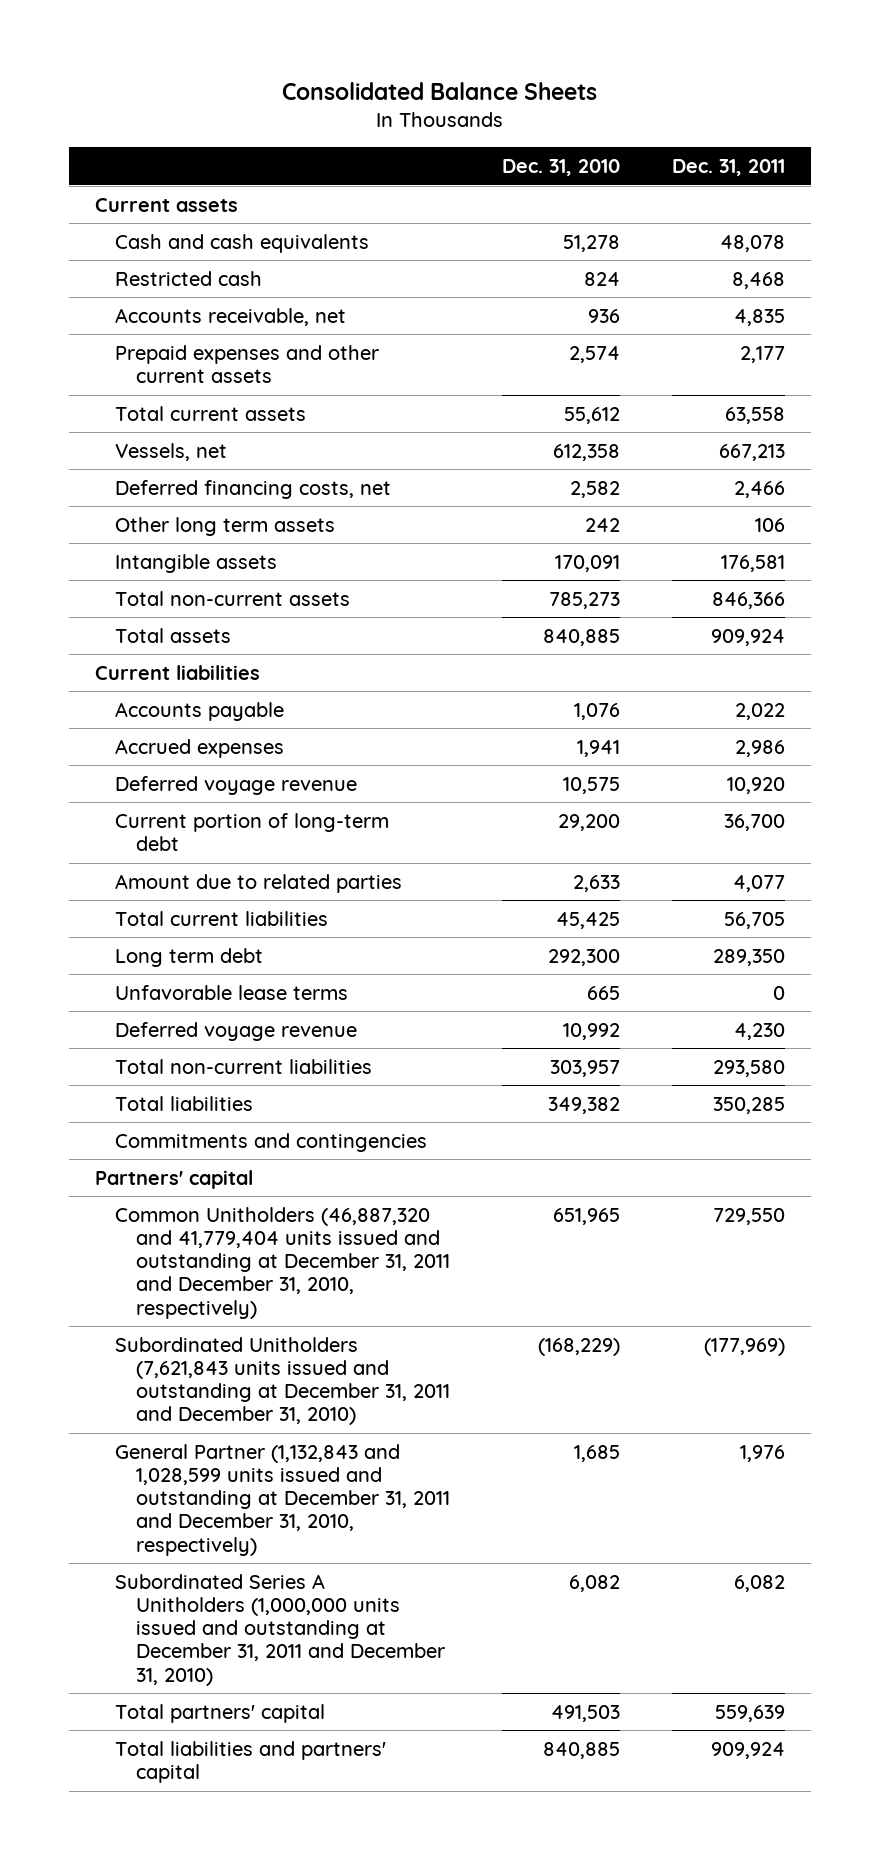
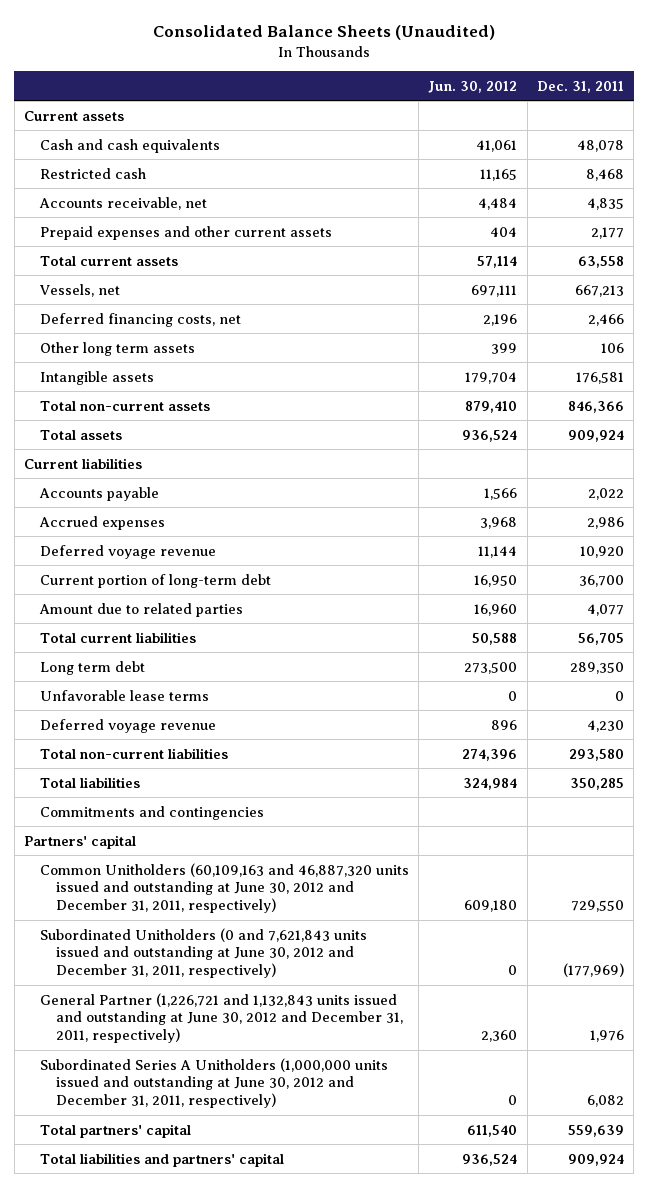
[281,81,597,100] Consolidated Balance Sheets -> [152,24,495,40] Consolidated Balance Sheets (Unaudited)
[502,159,621,177] Dec. 31, 2010 -> none
none -> [428,80,518,93] Jun. 30, 2012
[115,1206,451,1319] Common Unitholders (46,887,320 and 41,779,404 units issued and outstanding at December 31, 2011 and December 31, 2010, respectively) -> [39,862,409,914] Common Unitholders (60,109,163 and 46,887,320 units issued and outstanding at June 30, 2012 and December 31, 2011, respectively)
[115,1336,451,1426] Subordinated Unitholders (7,621,843 units issued and outstanding at December 31, 2011 and December 31, 2010) -> [39,927,367,979] Subordinated Unitholders (0 and 7,621,843 units issued and outstanding at June 30, 2012 and December 31, 2011, respectively)
[115,1443,451,1556] General Partner (1,132,843 and 1,028,599 units issued and outstanding at December 31, 2011 and December 31, 2010, respectively) -> [39,992,403,1044] General Partner (1,226,721 and 1,132,843 units issued and outstanding at June 30, 2012 and December 31, 2011, respectively)
[115,1573,446,1686] Subordinated Series A Unitholders (1,000,000 units issued and outstanding at December 31, 2011 and December 31, 2010) -> [39,1057,388,1109] Subordinated Series A Unitholders (1,000,000 units issued and outstanding at June 30, 2012 and December 31, 2011, respectively)

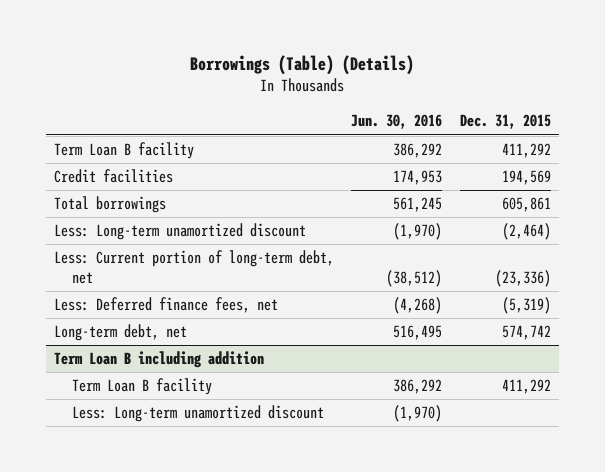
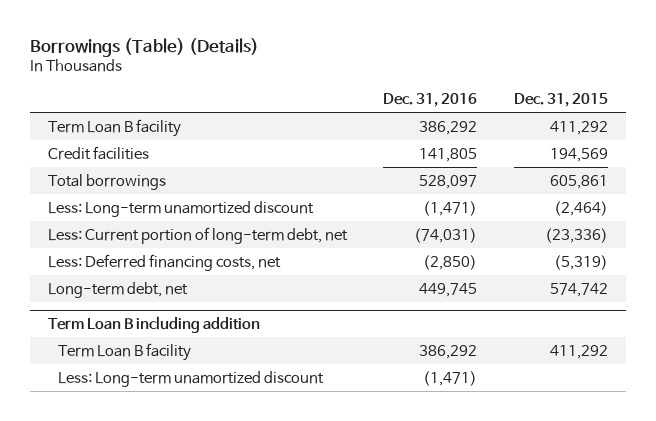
[351,114,443,130] Jun. 30, 2016 -> none
none -> [383,92,478,107] Dec. 31, 2016
[54,297,279,314] Less: Deferred finance fees, net -> [47,253,281,271] Less: Deferred financing costs, net

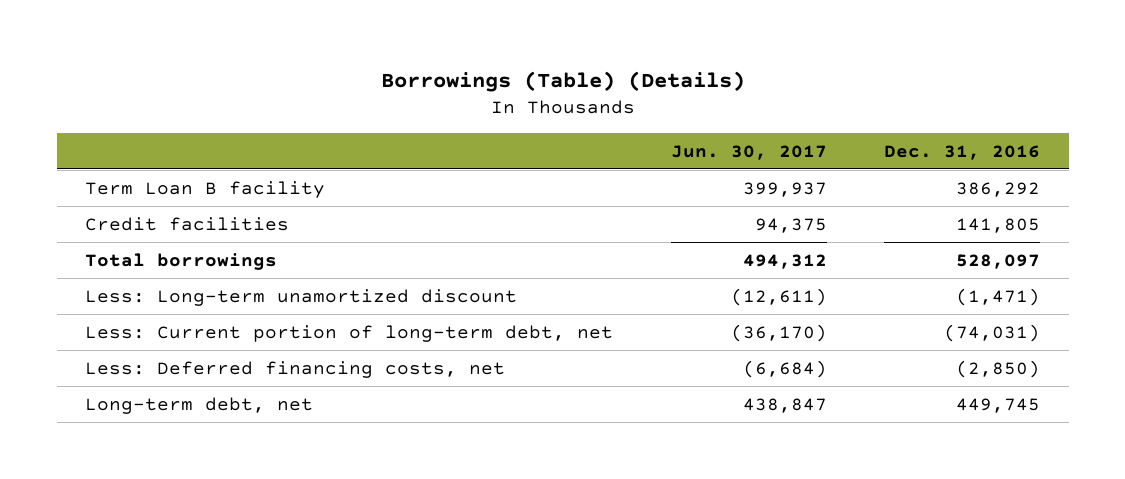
[513,92,608,107] Dec. 31, 2015 -> none
none -> [670,144,827,160] Jun. 30, 2017
[47,316,260,334] Term Loan B including addition -> none
[58,342,192,361] Term Loan B facility -> none
[58,370,325,387] Less: Long-term unamortized discount -> none

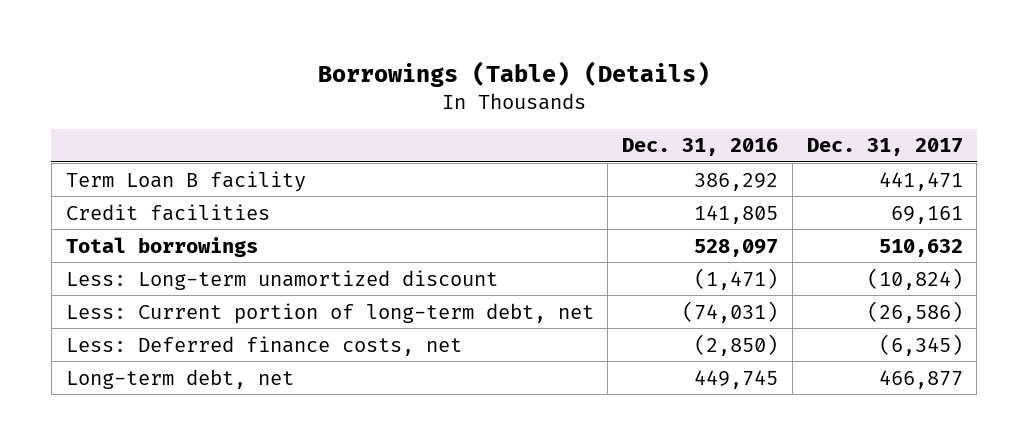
[670,144,827,160] Jun. 30, 2017 -> none
none -> [806,138,963,157] Dec. 31, 2017
[85,360,506,378] Less: Deferred financing costs, net -> [65,335,462,356] Less: Deferred finance costs, net

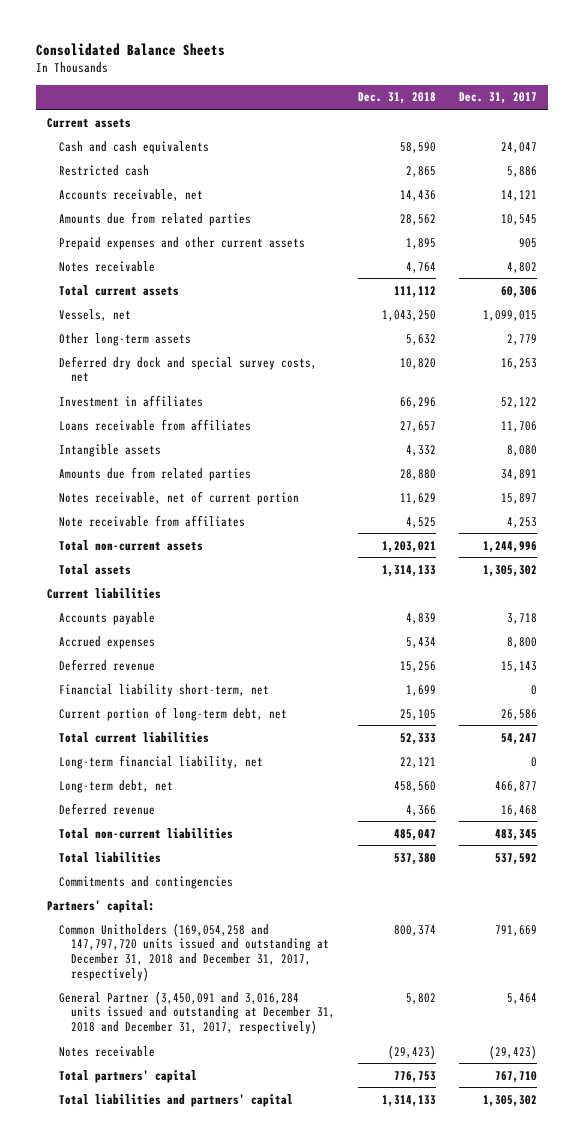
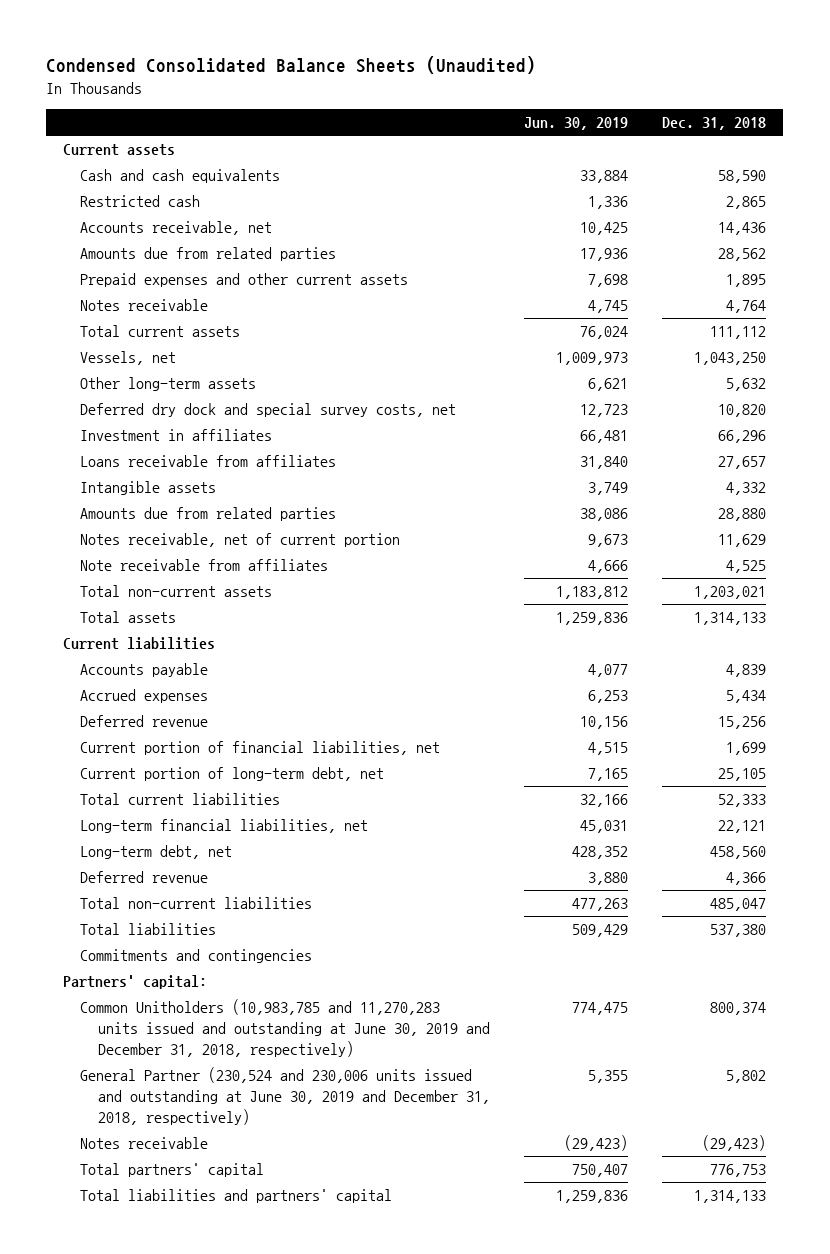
[35,43,225,57] Consolidated Balance Sheets -> [46,56,537,75] Condensed Consolidated Balance Sheets (Unaudited)
[458,92,537,105] Dec. 31, 2017 -> none
none -> [523,117,628,131] Jun. 30, 2019
[59,683,270,697] Financial liability short-term, net -> [80,741,441,756] Current portion of financial liabilities, net
[59,754,264,769] Long-term financial liability, net -> [80,819,369,834] Long-term financial liabilities, net
[59,922,330,981] Common Unitholders (169,054,258 and 147,797,720 units issued and outstanding at December 31, 2018 and December 31, 2017, respectively) -> [80,999,490,1058] Common Unitholders (10,983,785 and 11,270,283 units issued and outstanding at June 30, 2019 and December 31, 2018, respectively)
[59,990,336,1034] General Partner (3,450,091 and 3,016,284 units issued and outstanding at December 31, 2018 and December 31, 2017, respectively) -> [80,1067,490,1126] General Partner (230,524 and 230,006 units issued and outstanding at June 30, 2019 and December 31, 2018, respectively)

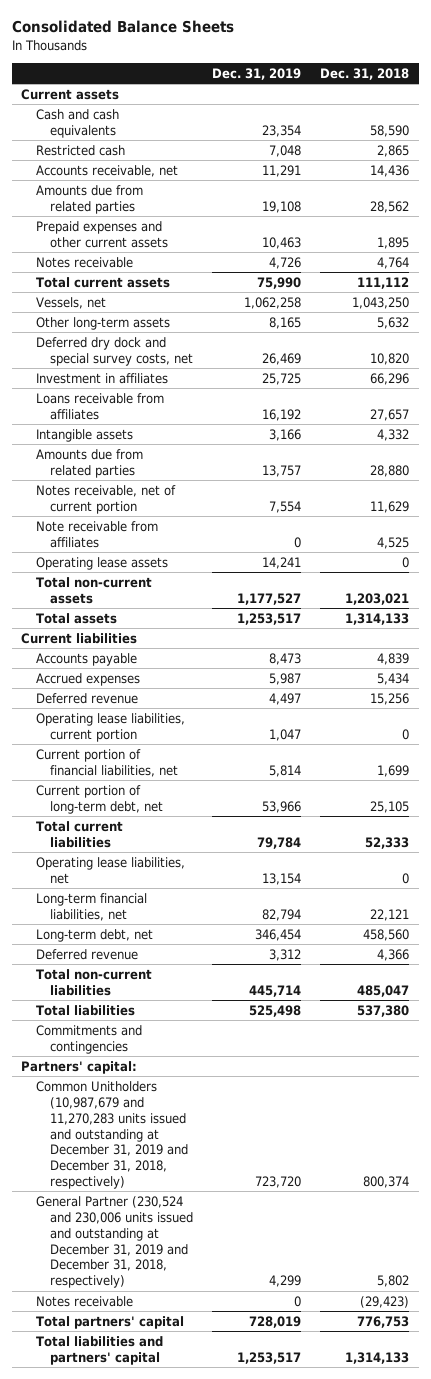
[46,56,537,75] Condensed Consolidated Balance Sheets (Unaudited) -> [11,20,234,34] Consolidated Balance Sheets
[523,117,628,131] Jun. 30, 2019 -> none
none -> [212,67,302,80] Dec. 31, 2019
none -> [35,556,168,570] Operating lease assets
none -> [35,712,185,742] Operating lease liabilities, current portion
none -> [35,856,185,884] Operating lease liabilities, net
[80,999,490,1058] Common Unitholders (10,983,785 and 11,270,283 units issued and outstanding at June 30, 2019 and December 31, 2018, respectively) -> [35,1080,189,1190] Common Unitholders (10,987,679 and 11,270,283 units issued and outstanding at December 31, 2019 and December 31, 2018, respectively)
[80,1067,490,1126] General Partner (230,524 and 230,006 units issued and outstanding at June 30, 2019 and December 31, 2018, respectively) -> [35,1195,194,1289] General Partner (230,524 and 230,006 units issued and outstanding at December 31, 2019 and December 31, 2018, respectively)

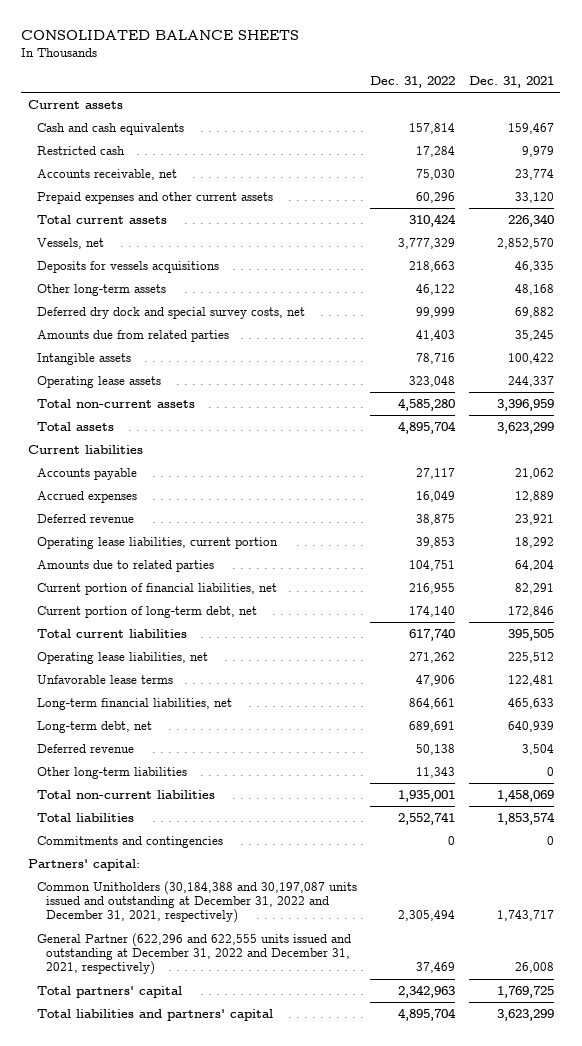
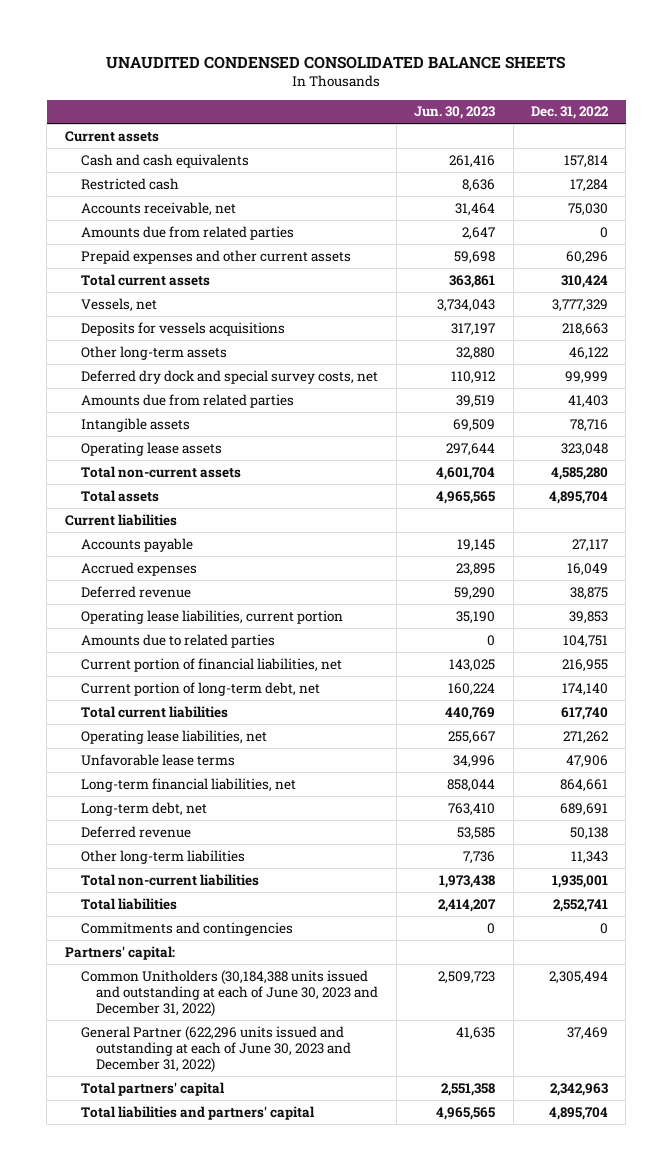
[21,30,300,41] CONSOLIDATED BALANCE SHEETS -> [106,55,566,69] UNAUDITED CONDENSED CONSOLIDATED BALANCE SHEETS
[468,75,554,88] Dec. 31, 2021 -> none
none -> [414,106,496,120] Jun. 30, 2023
none -> [80,225,294,240] Amounts due from related parties
[36,880,357,924] Common Unitholders (30,184,388 and 30,197,087 units issued and outstanding at December 31, 2022 and December 31, 2021, respectively) -> [80,969,379,1017] Common Unitholders (30,184,388 units issued and outstanding at each of June 30, 2023 and December 31, 2022)
[36,932,351,976] General Partner (622,296 and 622,555 units issued and outstanding at December 31, 2022 and December 31, 2021, respectively) -> [80,1025,352,1073] General Partner (622,296 units issued and outstanding at each of June 30, 2023 and December 31, 2022)

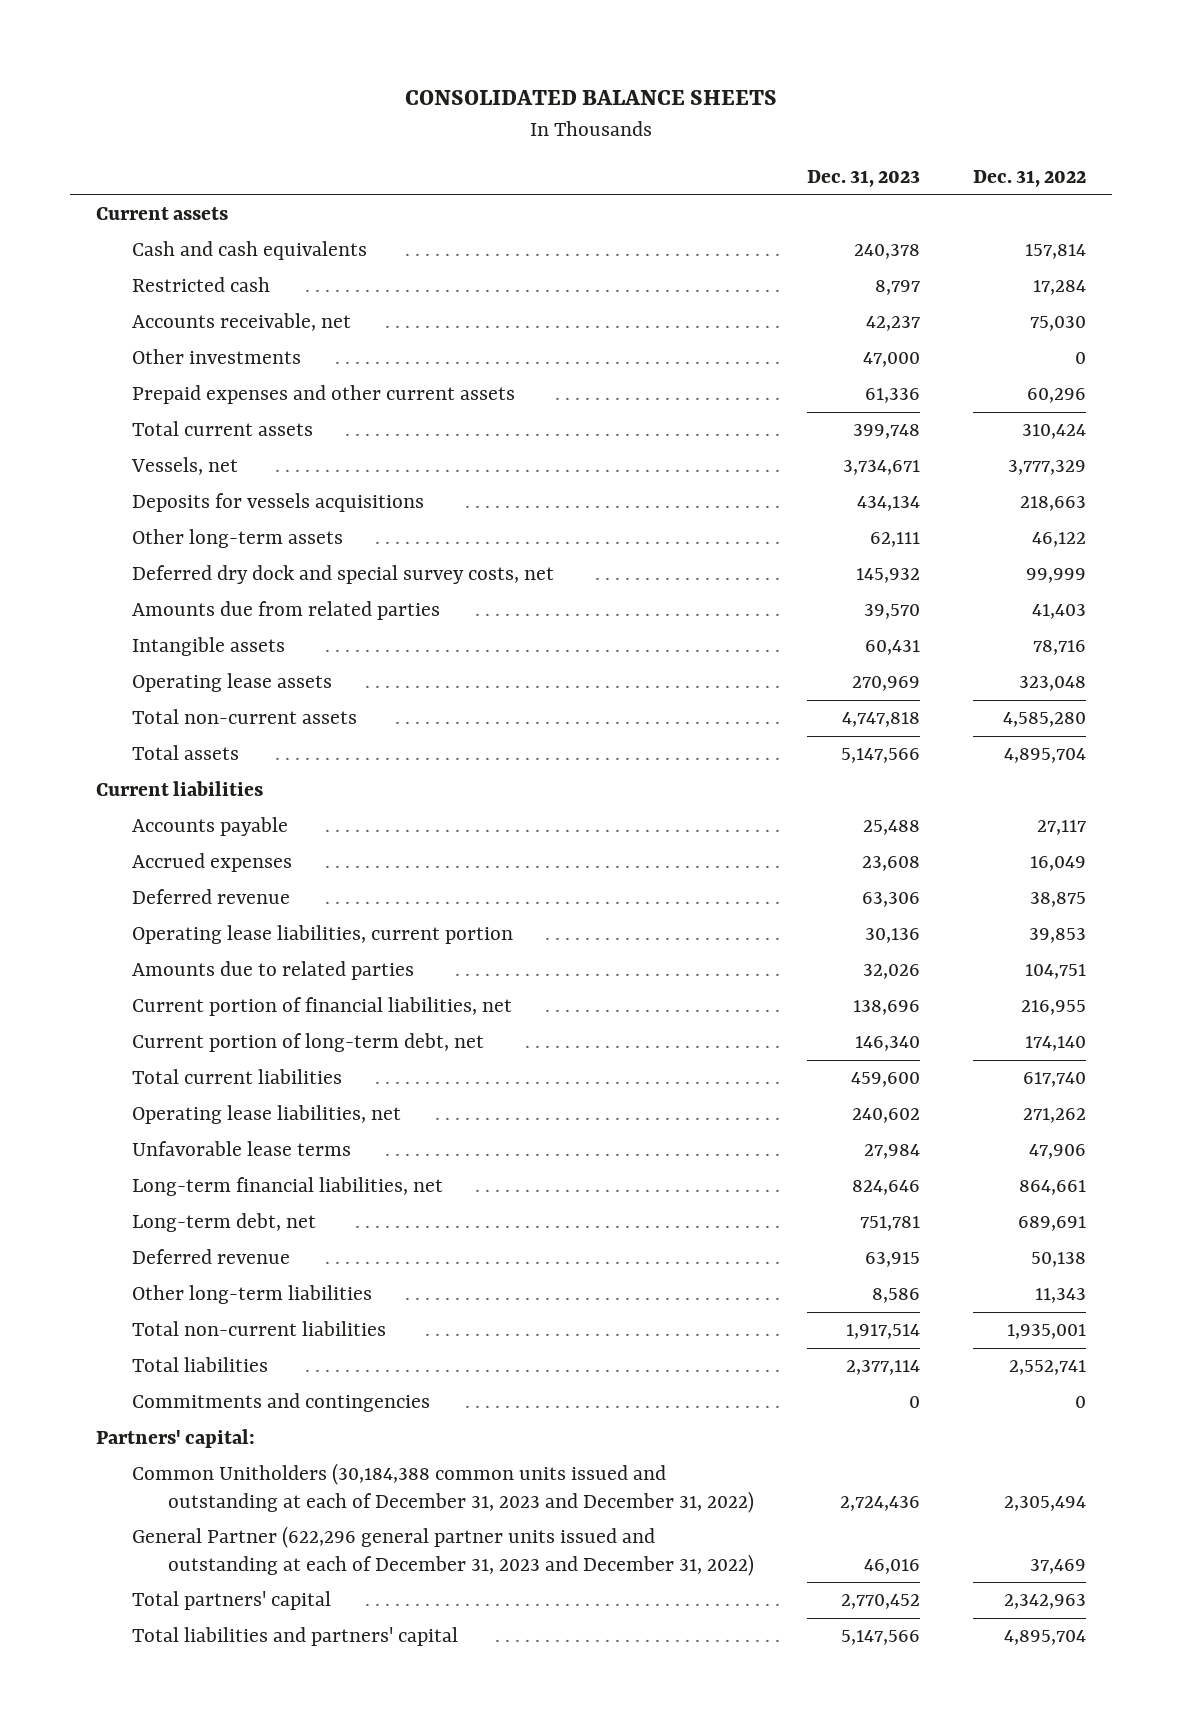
[106,55,566,69] UNAUDITED CONDENSED CONSOLIDATED BALANCE SHEETS -> [404,90,777,106] CONSOLIDATED BALANCE SHEETS
[414,106,496,120] Jun. 30, 2023 -> none
none -> [806,170,920,188] Dec. 31, 2023
[80,225,294,240] Amounts due from related parties -> none
none -> [131,349,301,365] Other investments
[80,969,379,1017] Common Unitholders (30,184,388 units issued and outstanding at each of June 30, 2023 and December 31, 2022) -> [131,1463,754,1513] Common Unitholders (30,184,388 common units issued and outstanding at each of December 31, 2023 and December 31, 2022)
[80,1025,352,1073] General Partner (622,296 units issued and outstanding at each of June 30, 2023 and December 31, 2022) -> [131,1526,754,1576] General Partner (622,296 general partner units issued and outstanding at each of December 31, 2023 and December 31, 2022)

